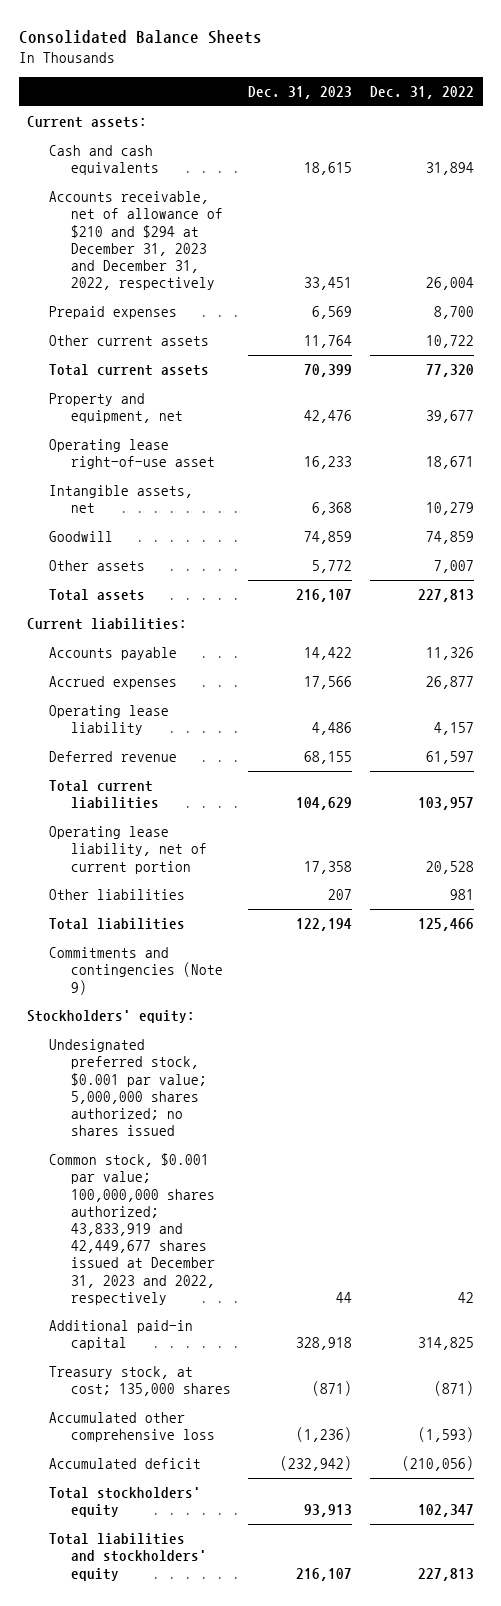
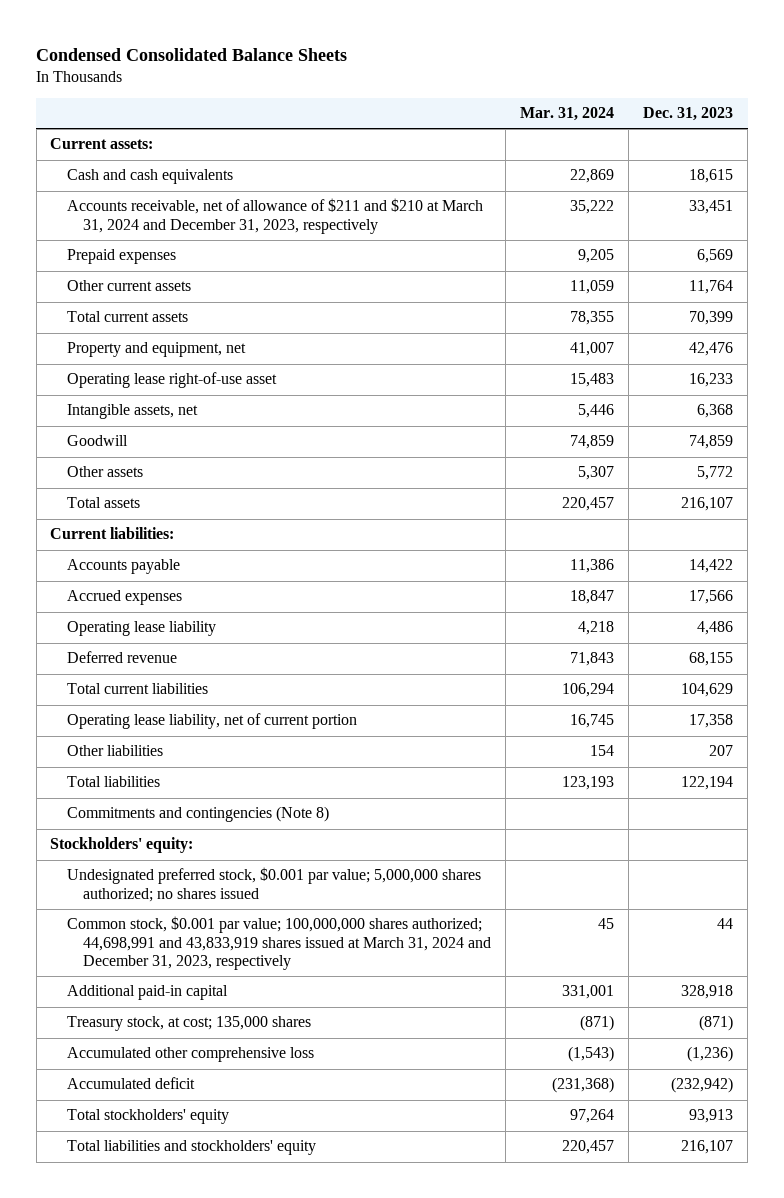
[18,29,262,44] Consolidated Balance Sheets -> [36,47,348,61] Condensed Consolidated Balance Sheets
[369,86,474,100] Dec. 31, 2022 -> none
none -> [520,107,615,122] Mar. 31, 2024
[49,191,224,291] Accounts receivable, net of allowance of $210 and $294 at December 31, 2023 and December 31, 2022, respectively -> [66,198,483,234] Accounts receivable, net of allowance of $211 and $210 at March 31, 2024 and December 31, 2023, respectively
[49,947,224,995] Commitments and contingencies (Note 9) -> [66,806,329,823] Commitments and contingencies (Note 8)
[49,1153,216,1305] Common stock, $0.001 par value; 100,000,000 shares authorized; 43,833,919 and 42,449,677 shares issued at December 31, 2023 and 2022, respectively -> [66,916,492,971] Common stock, $0.001 par value; 100,000,000 shares authorized; 44,698,991 and 43,833,919 shares issued at March 31, 2024 and December 31, 2023, respectively

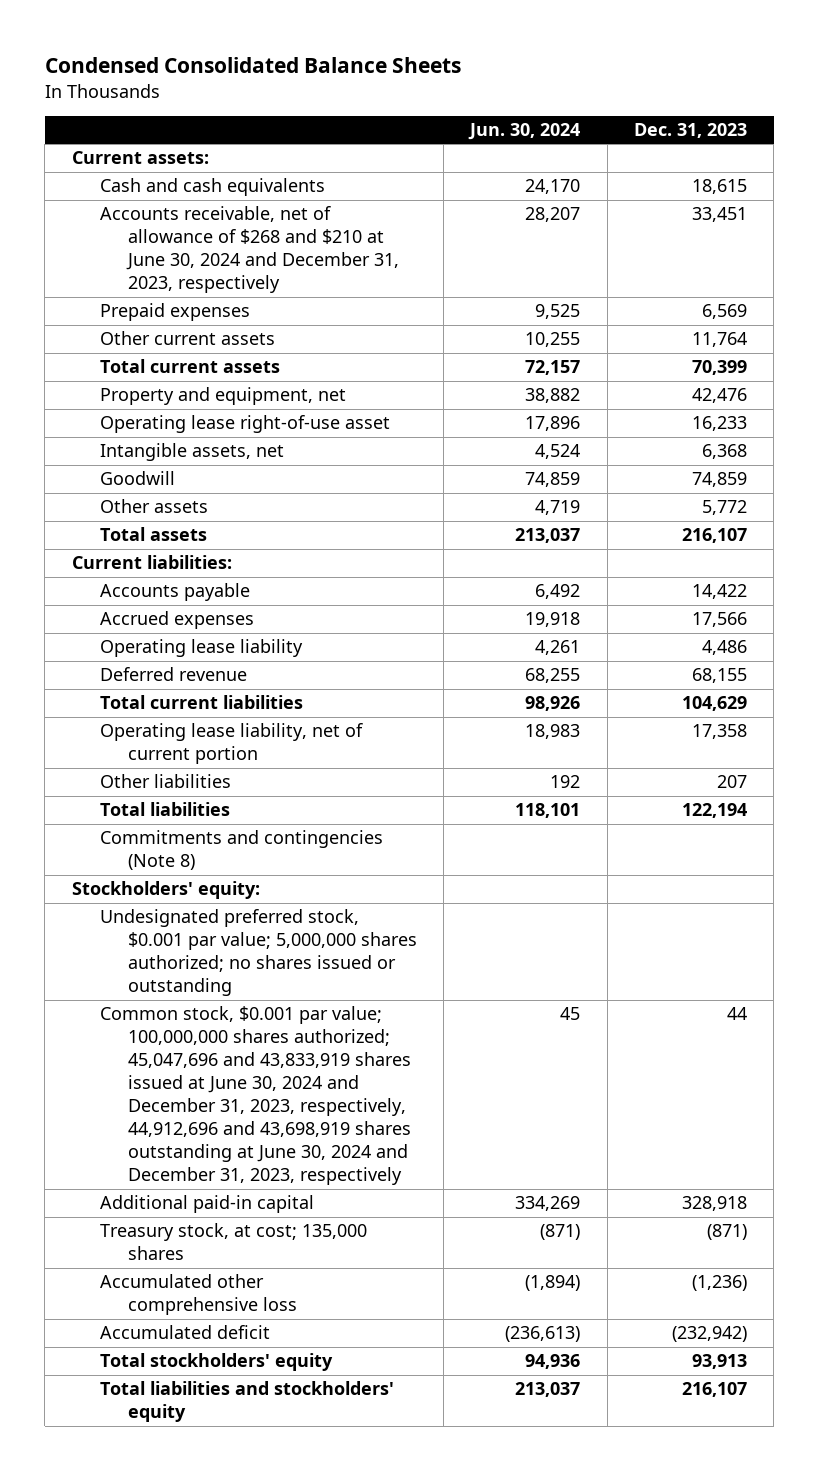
[520,107,615,122] Mar. 31, 2024 -> none
none -> [468,123,581,141] Jun. 30, 2024
[66,198,483,234] Accounts receivable, net of allowance of $211 and $210 at March 31, 2024 and December 31, 2023, respectively -> [99,206,399,294] Accounts receivable, net of allowance of $268 and $210 at June 30, 2024 and December 31, 2023, respectively
[66,867,481,902] Undesignated preferred stock, $0.001 par value; 5,000,000 shares authorized; no shares issued -> [99,909,417,997] Undesignated preferred stock, $0.001 par value; 5,000,000 shares authorized; no shares issued or outstanding
[66,916,492,971] Common stock, $0.001 par value; 100,000,000 shares authorized; 44,698,991 and 43,833,919 shares issued at March 31, 2024 and December 31, 2023, respectively -> [99,1006,411,1186] Common stock, $0.001 par value; 100,000,000 shares authorized; 45,047,696 and 43,833,919 shares issued at June 30, 2024 and December 31, 2023, respectively, 44,912,696 and 43,698,919 shares outstanding at June 30, 2024 and December 31, 2023, respectively

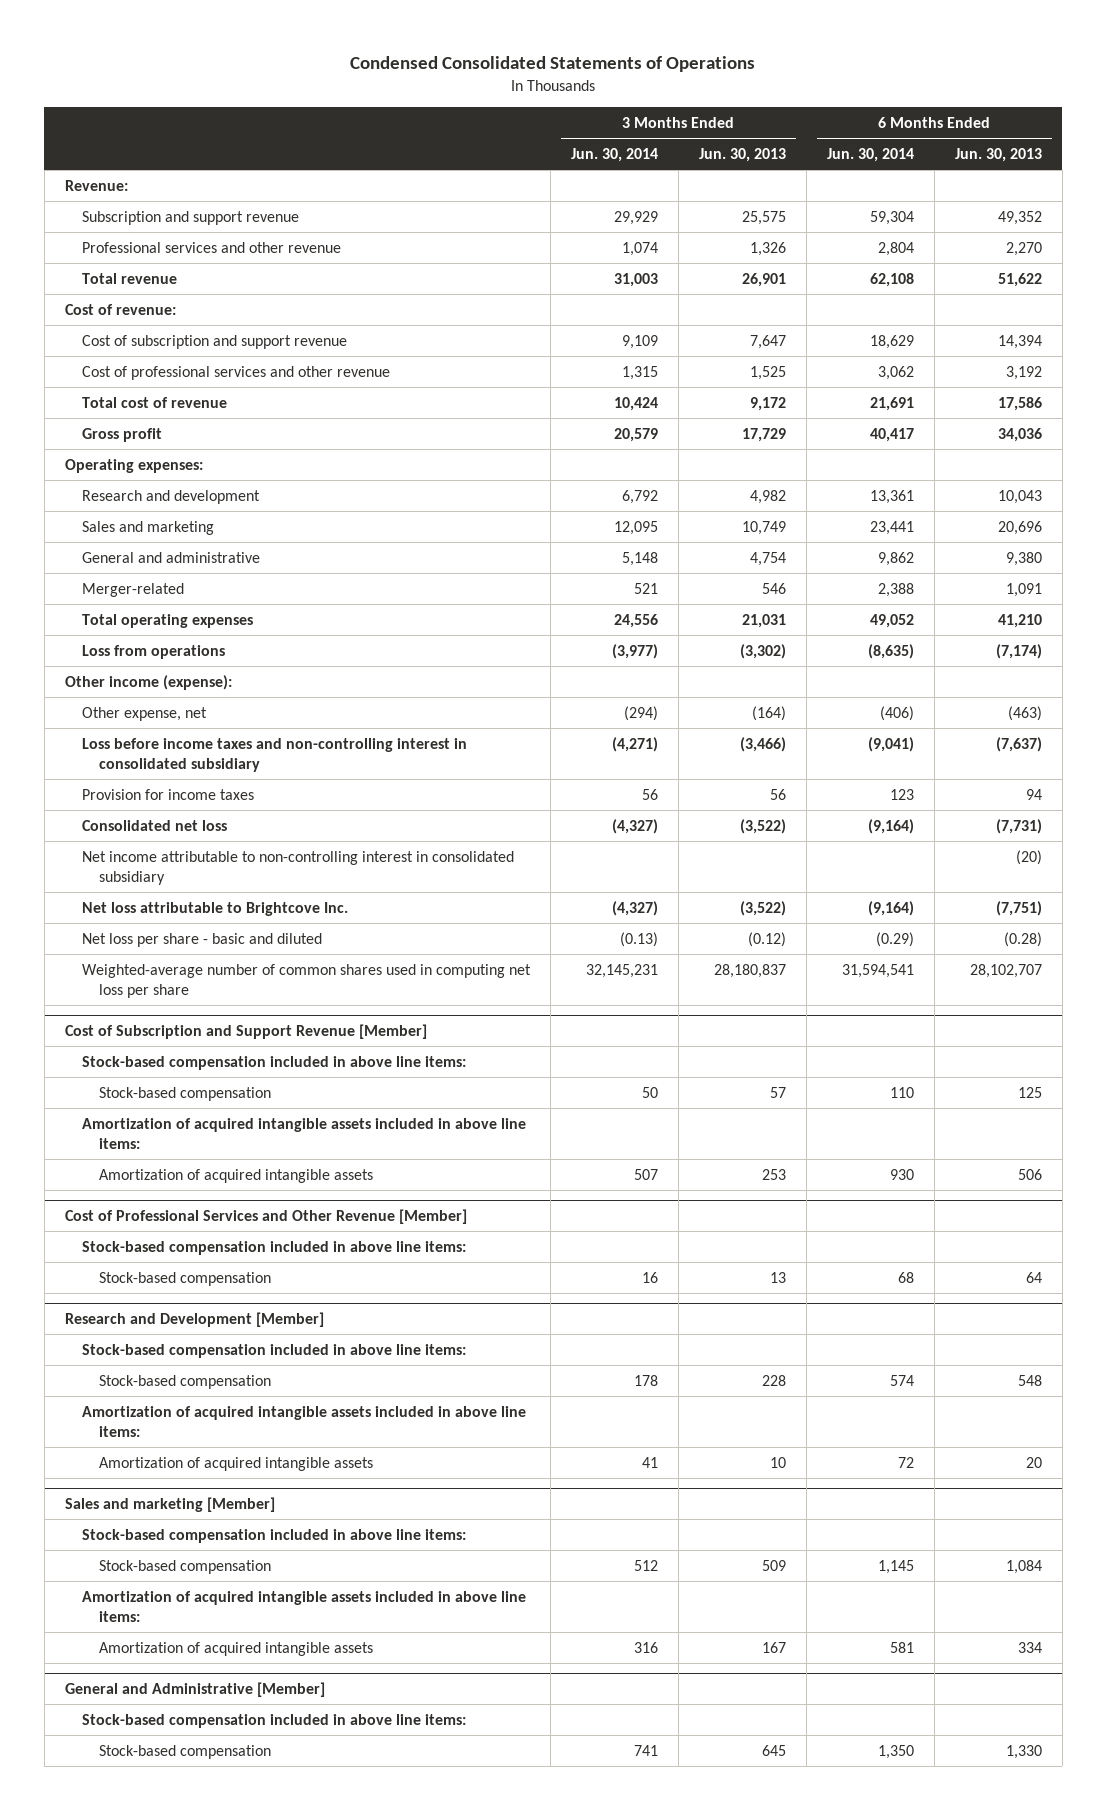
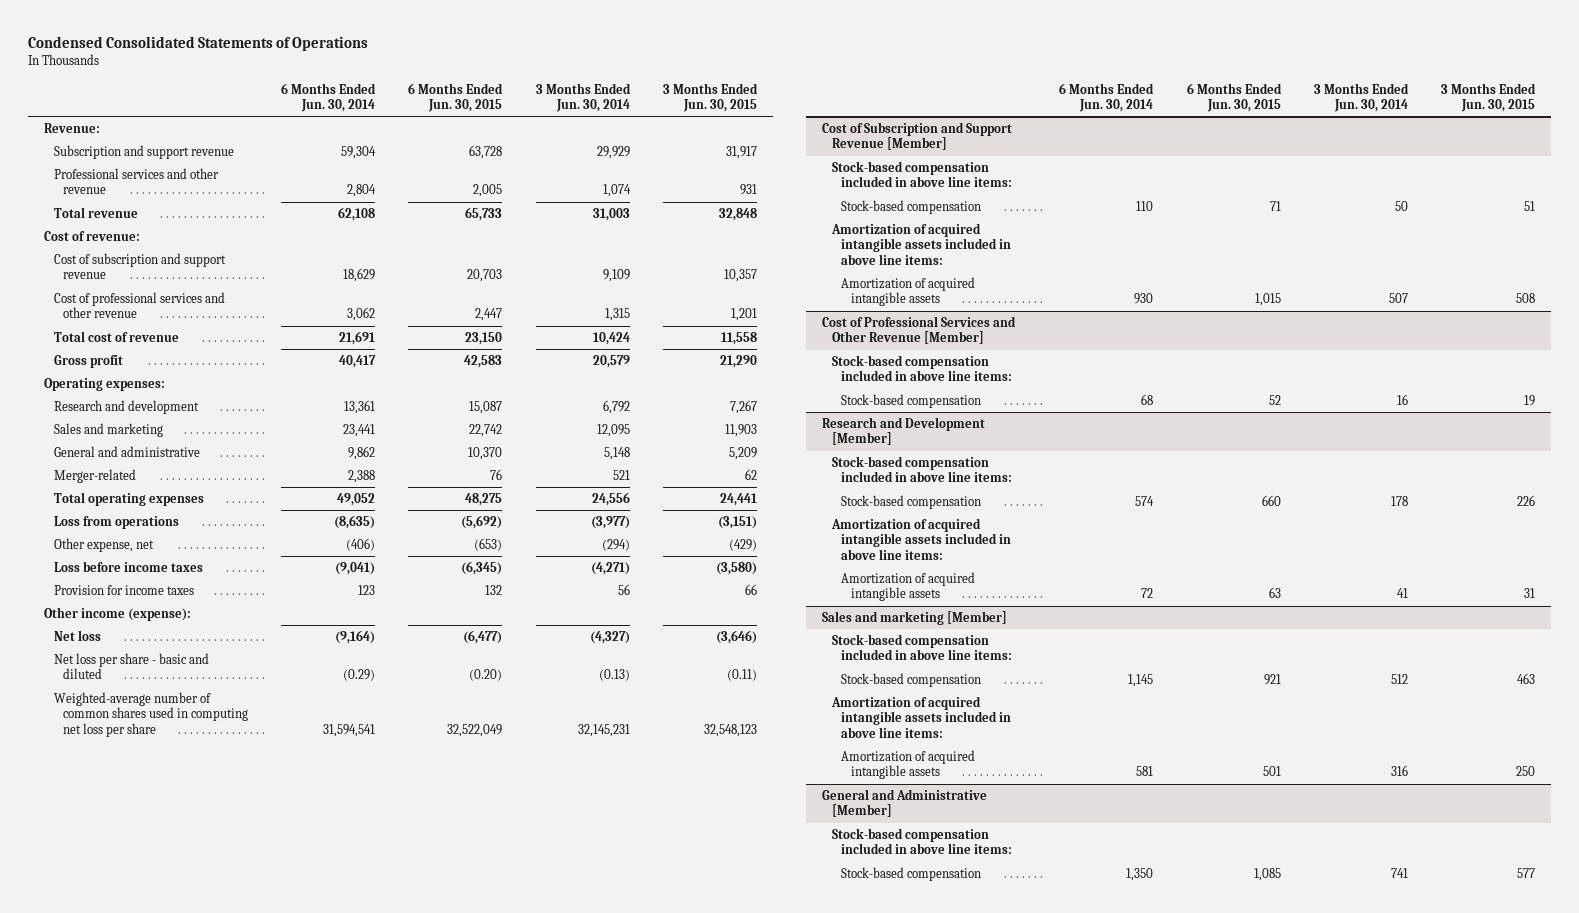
[698,147,786,162] Jun. 30, 2013 -> none
[954,147,1042,162] Jun. 30, 2013 -> none
none -> [408,82,504,113] 6 Months Ended Jun. 30, 2015
none -> [662,82,758,113] 3 Months Ended Jun. 30, 2015
[81,737,467,772] Loss before income taxes and non-controlling interest in consolidated subsidiary -> [53,560,203,572] Loss before income taxes
[81,819,227,831] Consolidated net loss -> none
[81,850,514,885] Net income attributable to non-controlling interest in consolidated subsidiary -> none
[64,674,232,690] Other income (expense): -> [44,606,192,621] Other income (expense):
[81,901,348,916] Net loss attributable to Brightcove Inc. -> [53,629,101,641] Net loss

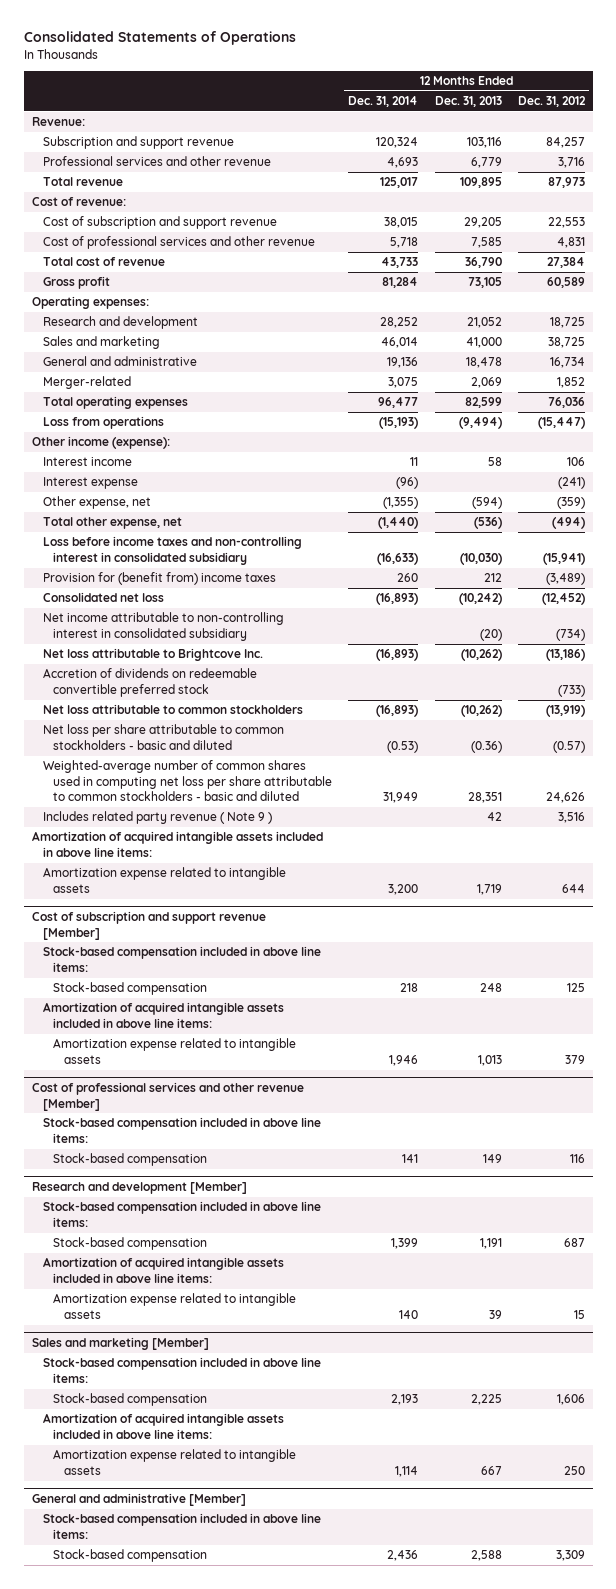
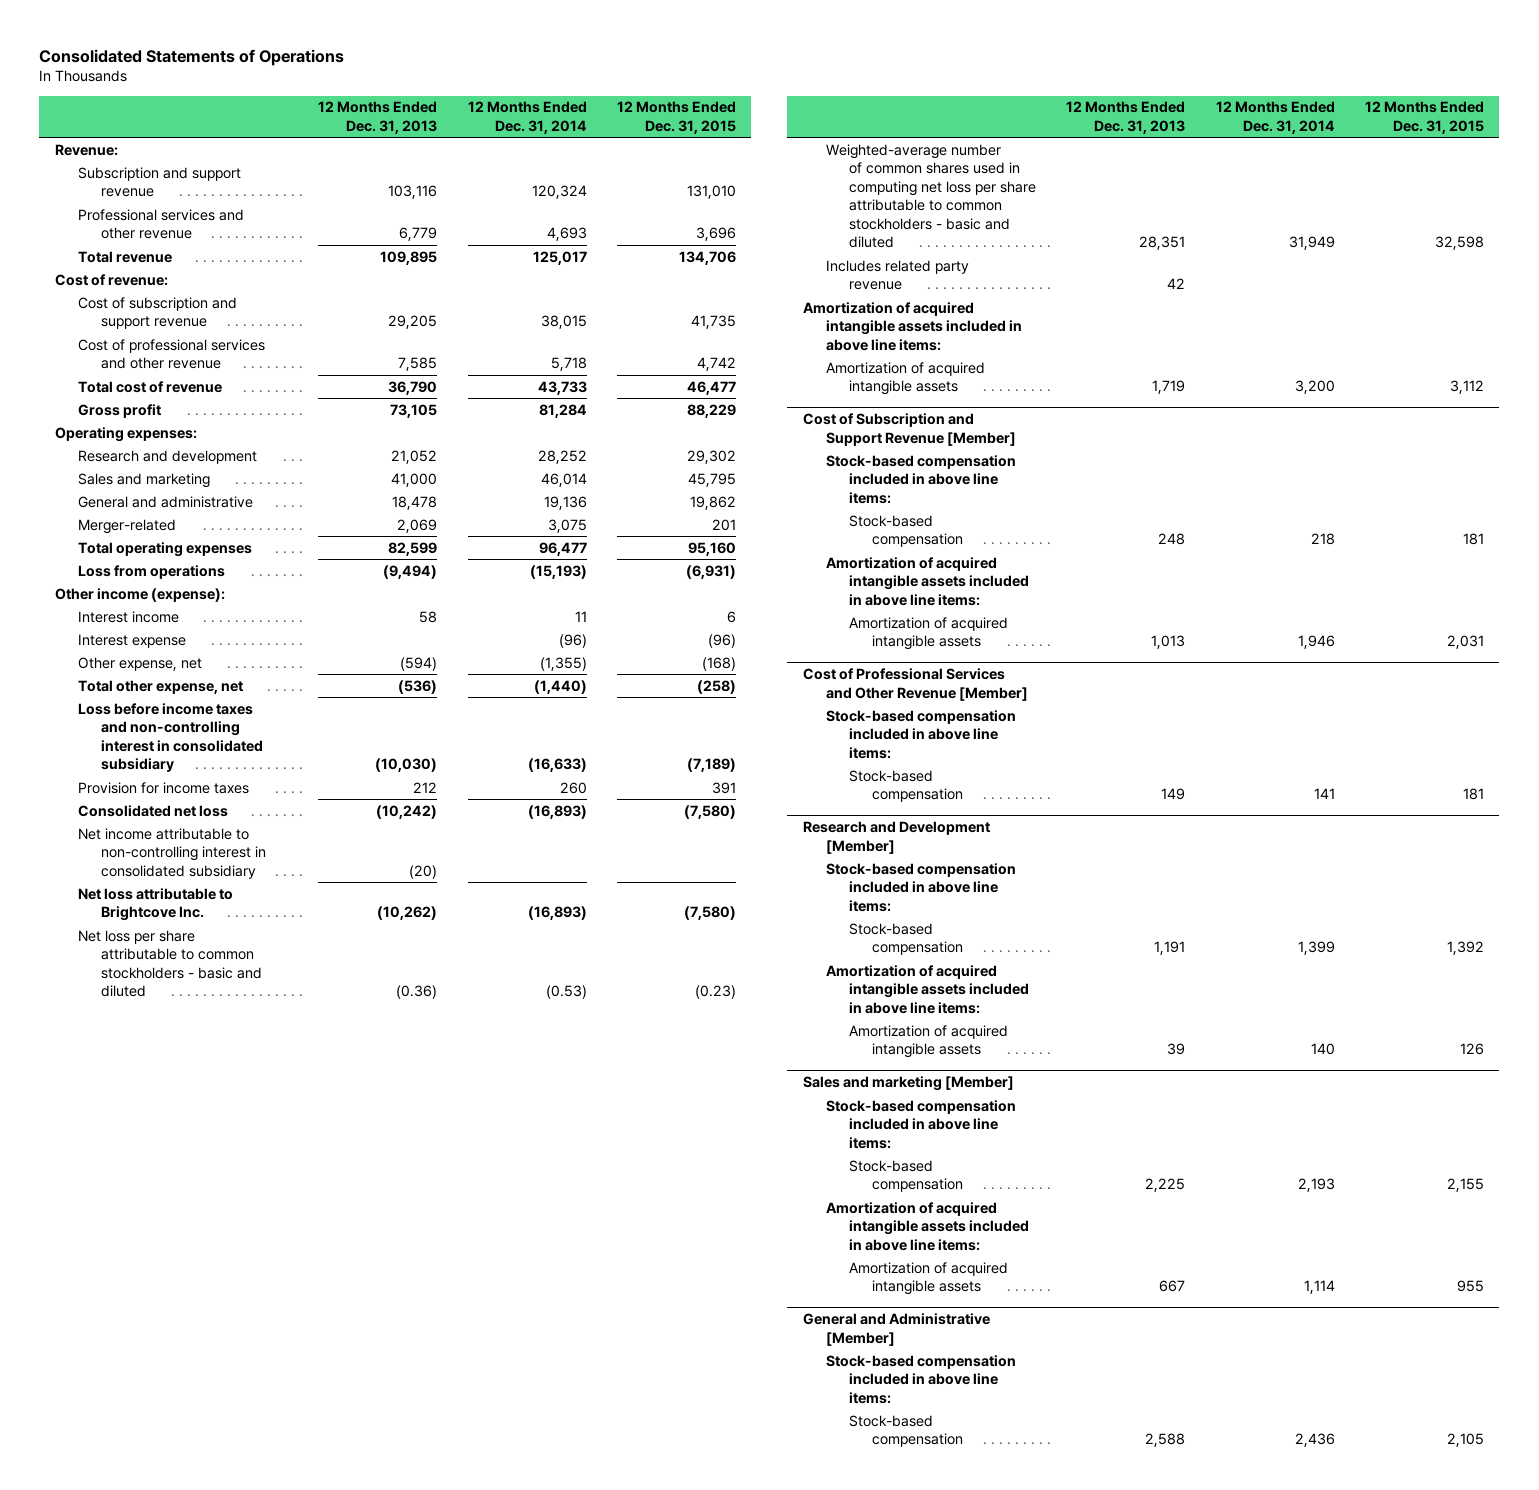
[517,96,586,108] Dec. 31, 2012 -> none
none -> [617,101,737,134] 12 Months Ended Dec. 31, 2015
[42,572,276,586] Provision for (benefit from) income taxes -> [77,781,249,794] Provision for income taxes
[42,668,257,697] Accretion of dividends on redeemable convertible preferred stock -> none
[42,704,303,715] Net loss attributable to common stockholders -> none
[42,811,272,825] Includes related party revenue ( Note 9 ) -> [825,259,969,291] Includes related party revenue
[42,867,286,893] Amortization expense related to intangible assets -> [825,361,985,396] Amortization of acquired intangible assets
[31,911,266,940] Cost of subscription and support revenue [Member] -> [802,413,1016,446] Cost of Subscription and Support Revenue [Member]
[53,1038,297,1064] Amortization expense related to intangible assets -> [848,616,1008,651] Amortization of acquired intangible assets
[31,1082,304,1111] Cost of professional services and other revenue [Member] -> [802,668,1028,701] Cost of Professional Services and Other Revenue [Member]
[31,1182,247,1195] Research and development [Member] -> [802,821,990,854] Research and Development [Member]
[53,1293,297,1319] Amortization expense related to intangible assets -> [848,1024,1008,1059] Amortization of acquired intangible assets
[53,1449,297,1475] Amortization expense related to intangible assets -> [848,1261,1008,1296] Amortization of acquired intangible assets
[31,1493,246,1507] General and administrative [Member] -> [802,1313,990,1346] General and Administrative [Member]

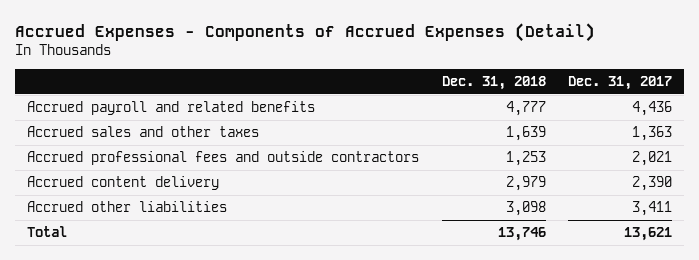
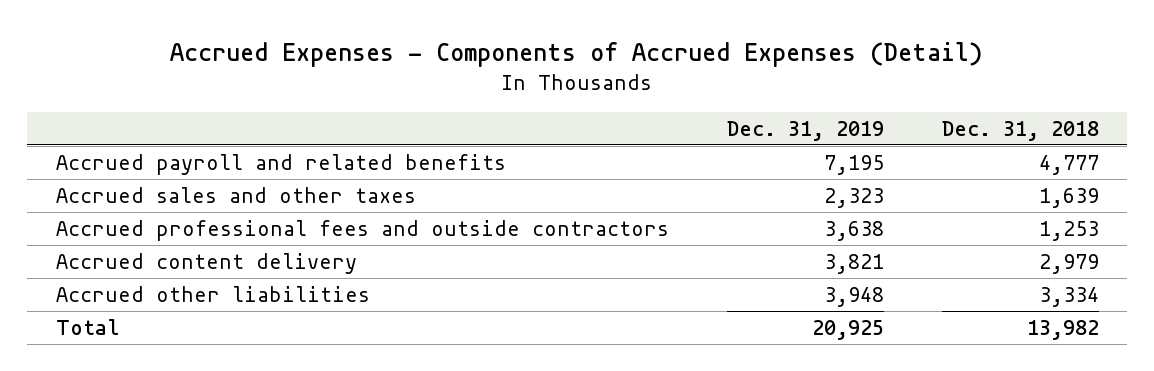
[568,76,673,91] Dec. 31, 2017 -> none
none -> [726,120,884,141] Dec. 31, 2019
[505,201,546,217] 3,098 -> [1038,286,1099,307] 3,334
[497,227,546,242] 13,746 -> [1026,319,1099,340] 13,982

